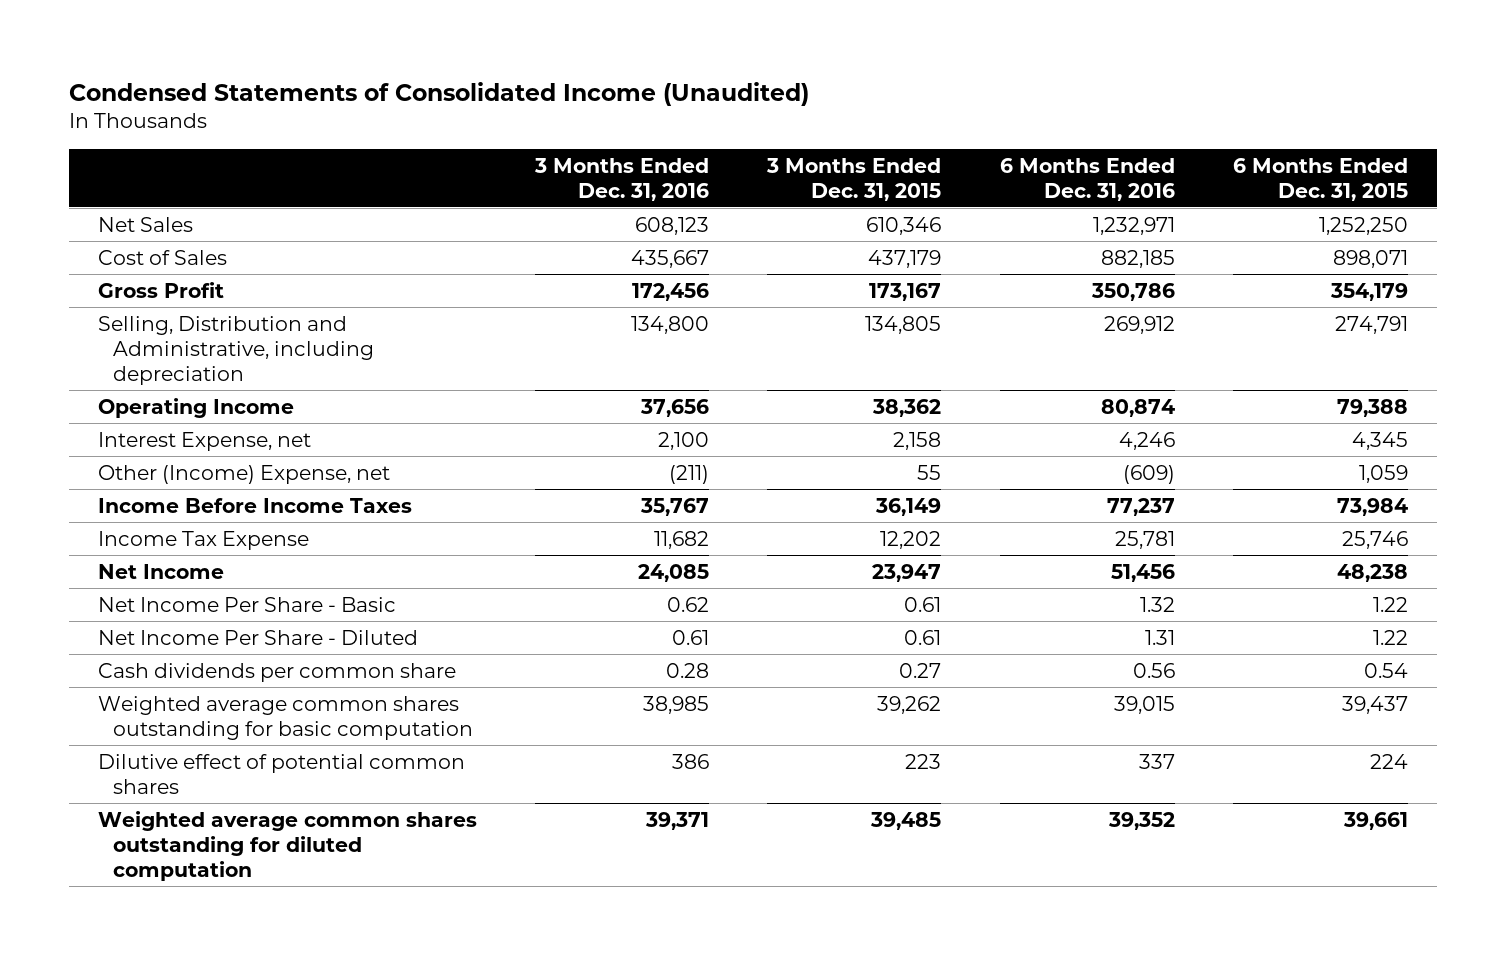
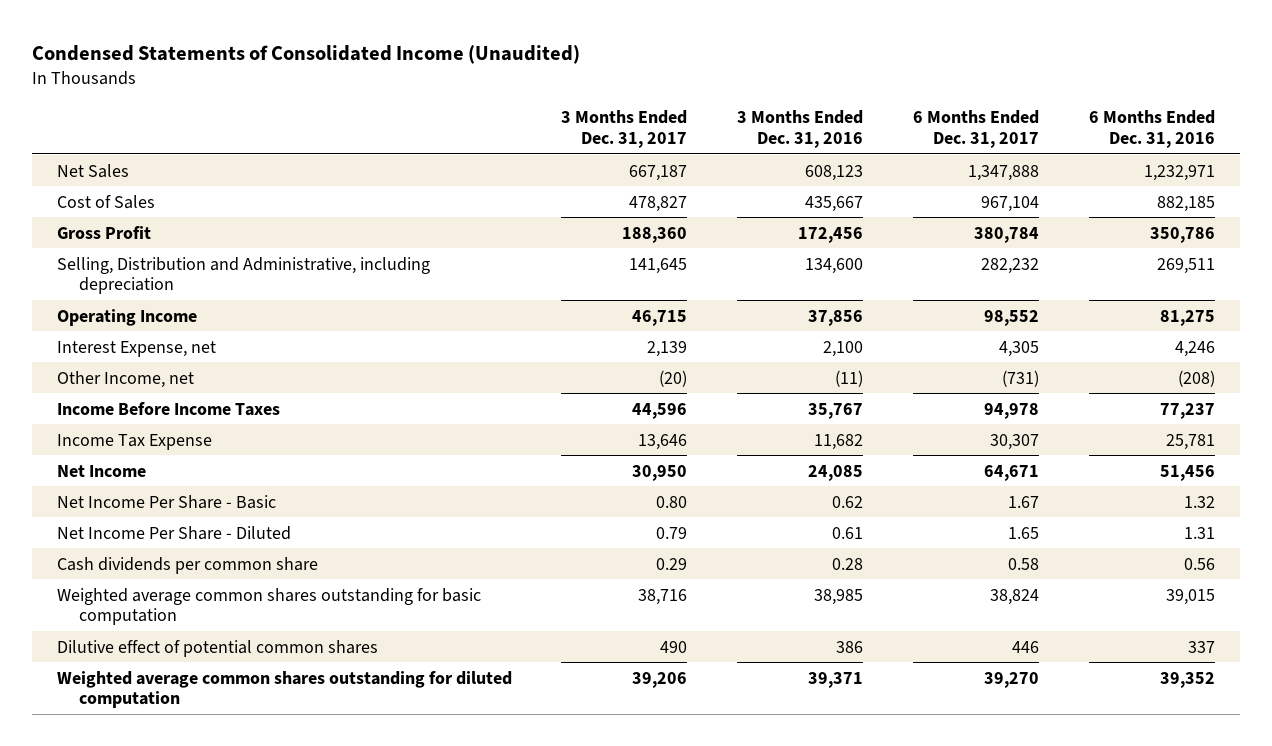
[766,157,942,201] 3 Months Ended Dec. 31, 2015 -> none
[1232,157,1408,201] 6 Months Ended Dec. 31, 2015 -> none
none -> [561,110,688,149] 3 Months Ended Dec. 31, 2017
none -> [913,110,1040,149] 6 Months Ended Dec. 31, 2017
[631,315,710,334] 134,800 -> [805,257,864,274] 134,600
[1103,315,1175,334] 269,912 -> [1157,257,1216,274] 269,511
[640,398,710,417] 37,656 -> [808,309,864,326] 37,856
[1100,398,1175,417] 80,874 -> [1160,309,1216,326] 81,275
[98,464,391,484] Other (Income) Expense, net -> [56,370,194,388] Other Income, net
[669,464,710,484] (211) -> [835,369,864,387] (11)
[1122,464,1175,484] (609) -> [1178,369,1216,387] (208)

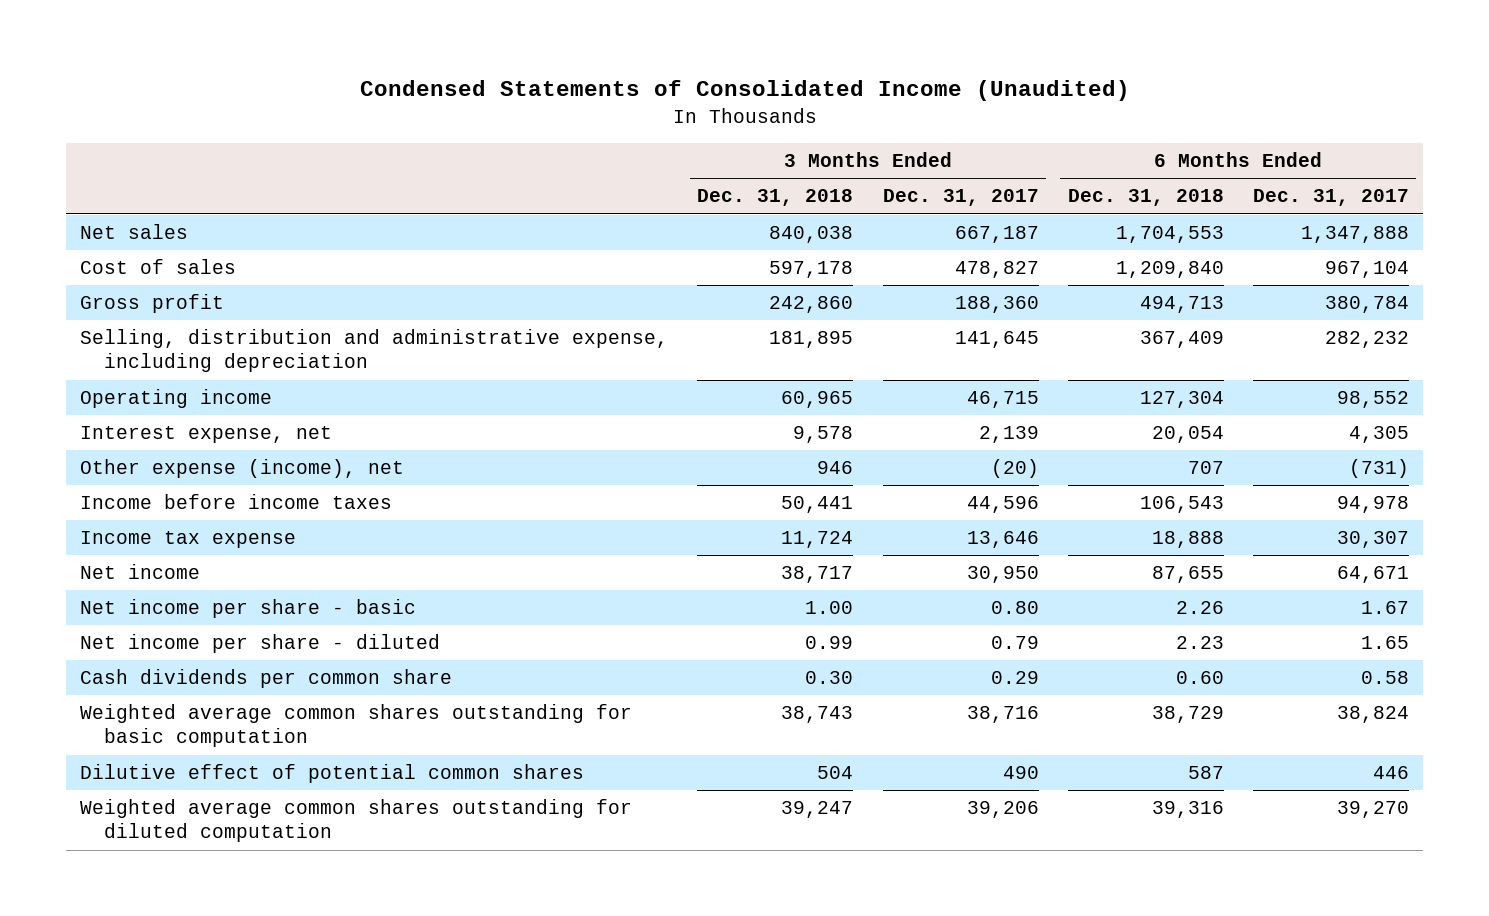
[737,110,864,149] 3 Months Ended Dec. 31, 2016 -> none
[1089,110,1216,149] 6 Months Ended Dec. 31, 2016 -> none
none -> [697,189,854,207] Dec. 31, 2018
none -> [1067,189,1224,207] Dec. 31, 2018
[56,163,129,178] Net Sales -> [80,224,189,240] Net sales
[56,194,155,209] Cost of Sales -> [80,259,237,275] Cost of sales
[56,225,151,239] Gross Profit -> [80,294,225,314] Gross profit
[56,256,430,295] Selling, Distribution and Administrative, including depreciation -> [80,329,669,373] Selling, distribution and administrative expense, including depreciation
[56,308,197,326] Operating Income -> [80,389,273,409] Operating income
[56,340,216,357] Interest Expense, net -> [80,426,333,444] Interest expense, net
[56,370,194,388] Other Income, net -> [80,459,405,479] Other expense (income), net
[56,401,280,416] Income Before Income Taxes -> [80,494,393,510] Income before income taxes
[56,433,212,450] Income Tax Expense -> [80,531,297,549] Income tax expense
[56,464,146,477] Net Income -> [80,564,201,580] Net income
[56,494,276,509] Net Income Per Share - Basic -> [80,599,417,619] Net income per share - basic
[56,525,291,540] Net Income Per Share - Diluted -> [80,634,441,654] Net income per share - diluted

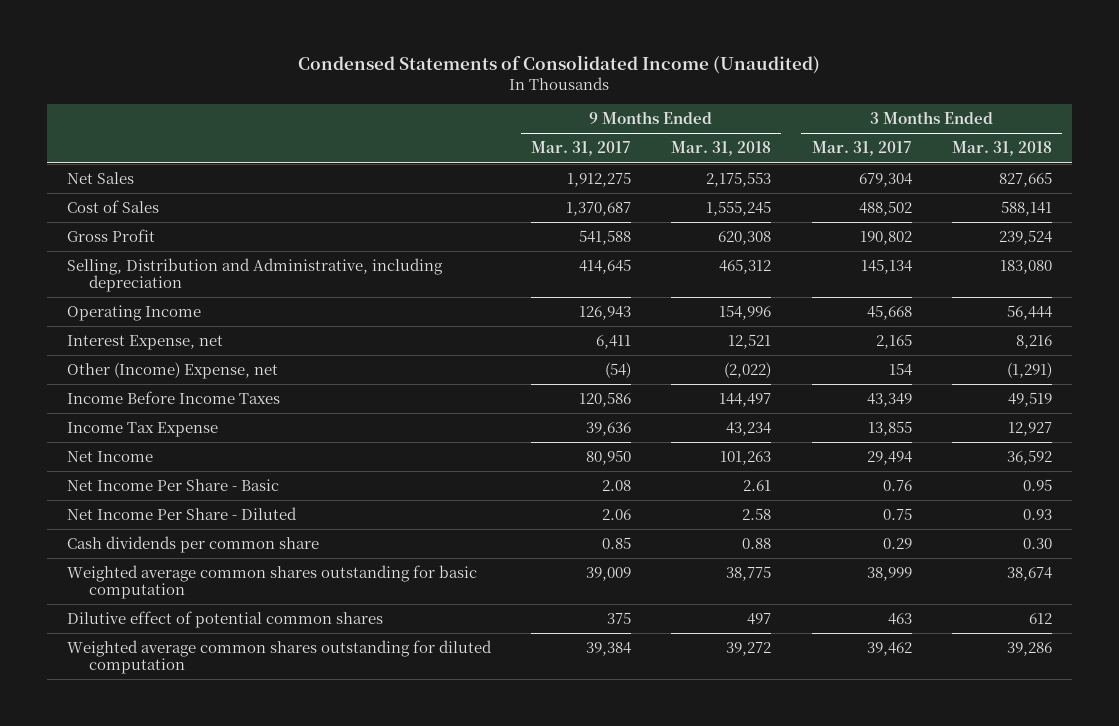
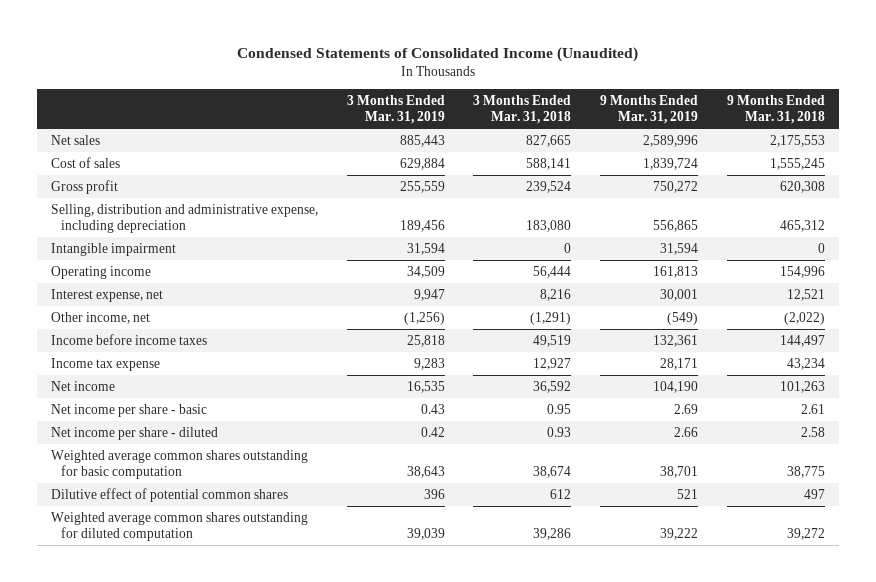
[531,141,632,157] Mar. 31, 2017 -> none
[811,141,912,157] Mar. 31, 2017 -> none
none -> [346,94,445,125] 3 Months Ended Mar. 31, 2019
none -> [599,94,698,125] 9 Months Ended Mar. 31, 2019
[66,535,319,553] Cash dividends per common share -> none
[66,171,134,184] Net Sales -> [51,134,101,145] Net sales
[66,199,159,213] Cost of Sales -> [51,156,121,168] Cost of sales
[66,228,155,242] Gross Profit -> [51,179,119,194] Gross profit
[66,257,443,293] Selling, Distribution and Administrative, including depreciation -> [51,203,319,234] Selling, distribution and administrative expense, including depreciation
none -> [51,242,177,256] Intangible impairment
[66,304,201,321] Operating Income -> [51,265,152,279] Operating income
[66,334,223,350] Interest Expense, net -> [51,288,164,302] Interest expense, net
[66,361,278,379] Other (Income) Expense, net -> [51,311,151,324] Other income, net
[66,390,280,404] Income Before Income Taxes -> [51,333,208,345] Income before income taxes
[66,421,218,437] Income Tax Expense -> [51,357,161,371] Income tax expense
[66,450,153,462] Net Income -> [51,380,116,391] Net income
[66,478,279,491] Net Income Per Share - Basic -> [51,403,208,417] Net income per share - basic
[66,506,297,520] Net Income Per Share - Diluted -> [51,426,219,440] Net income per share - diluted

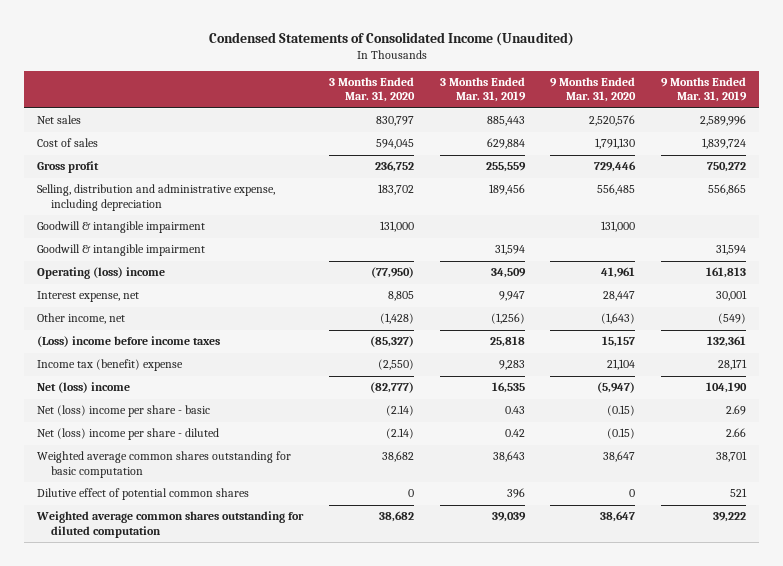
[473,94,572,125] 3 Months Ended Mar. 31, 2018 -> none
[726,94,825,125] 9 Months Ended Mar. 31, 2018 -> none
none -> [329,77,416,103] 3 Months Ended Mar. 31, 2020
none -> [550,77,637,103] 9 Months Ended Mar. 31, 2020
none -> [37,221,206,234] Goodwill & intangible impairment
[51,242,177,256] Intangible impairment -> [37,244,206,257] Goodwill & intangible impairment
[51,265,152,279] Operating income -> [37,267,166,280] Operating (loss) income
[51,333,208,345] Income before income taxes -> [37,336,221,348] (Loss) income before income taxes
[51,357,161,371] Income tax expense -> [37,359,184,372] Income tax (benefit) expense
[51,380,116,391] Net income -> [37,382,131,394] Net (loss) income
[51,403,208,417] Net income per share - basic -> [37,405,211,418] Net (loss) income per share - basic
[51,426,219,440] Net income per share - diluted -> [37,428,220,441] Net (loss) income per share - diluted

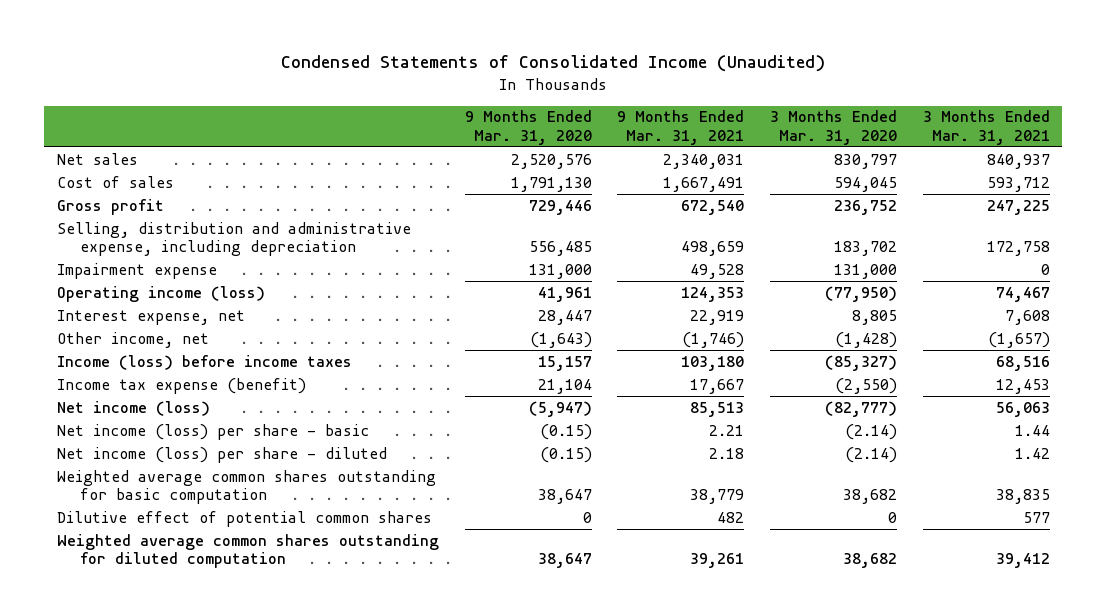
[439,77,526,103] 3 Months Ended Mar. 31, 2019 -> none
[661,77,748,103] 9 Months Ended Mar. 31, 2019 -> none
none -> [617,110,745,145] 9 Months Ended Mar. 31, 2021
none -> [922,110,1050,145] 3 Months Ended Mar. 31, 2021
[37,244,206,257] Goodwill & intangible impairment -> none
[37,221,206,234] Goodwill & intangible impairment -> [56,262,217,279] Impairment expense
[37,267,166,280] Operating (loss) income -> [56,285,265,302] Operating income (loss)
[37,336,221,348] (Loss) income before income taxes -> [56,354,352,370] Income (loss) before income taxes
[37,359,184,372] Income tax (benefit) expense -> [56,377,306,394] Income tax expense (benefit)
[37,382,131,394] Net (loss) income -> [56,400,210,416] Net income (loss)
[37,405,211,418] Net (loss) income per share - basic -> [56,423,369,440] Net income (loss) per share - basic
[37,428,220,441] Net (loss) income per share - diluted -> [56,446,387,463] Net income (loss) per share - diluted

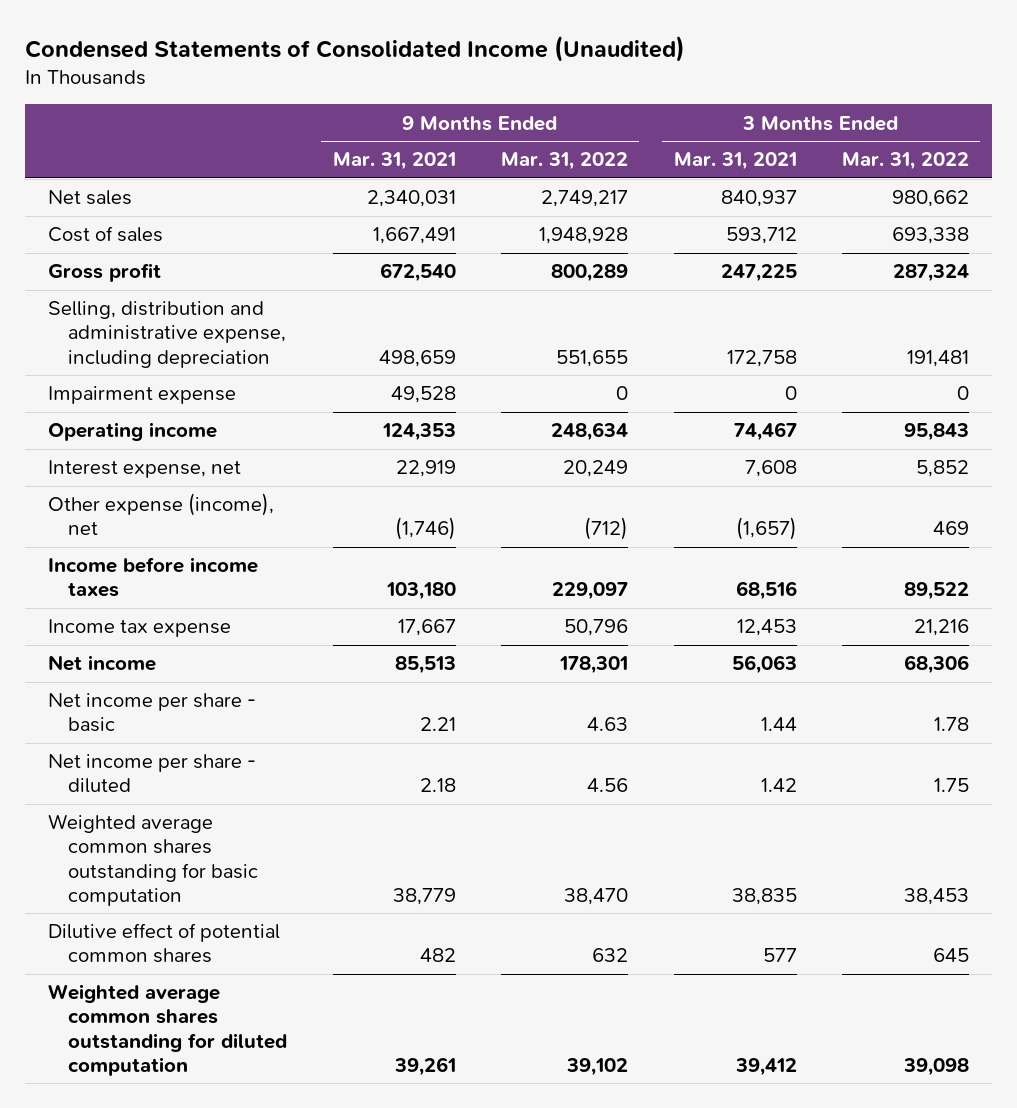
[464,110,592,145] 9 Months Ended Mar. 31, 2020 -> none
[769,110,897,145] 3 Months Ended Mar. 31, 2020 -> none
none -> [501,152,629,171] Mar. 31, 2022
none -> [841,152,969,171] Mar. 31, 2022
[56,285,265,302] Operating income (loss) -> [47,422,217,442] Operating income
[56,331,209,348] Other income, net -> [47,493,274,536] Other expense (income), net
[56,354,352,370] Income (loss) before income taxes -> [47,557,258,598] Income before income taxes
[56,377,306,394] Income tax expense (benefit) -> [47,619,231,638] Income tax expense
[56,400,210,416] Net income (loss) -> [47,655,156,672] Net income
[56,423,369,440] Net income (loss) per share - basic -> [47,693,256,733] Net income per share - basic
[56,446,387,463] Net income (loss) per share - diluted -> [47,754,256,794] Net income per share - diluted

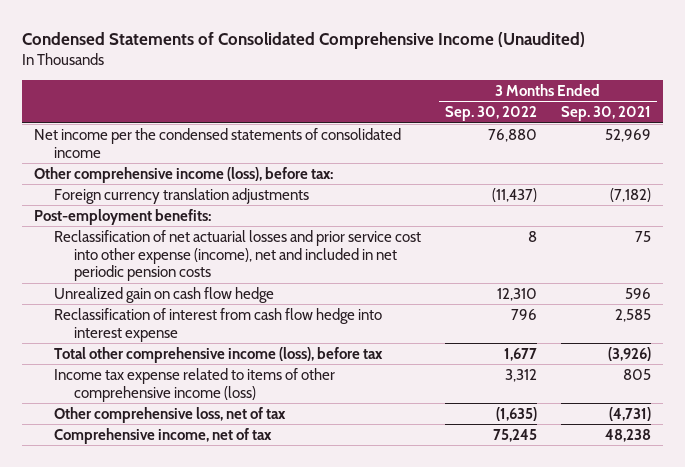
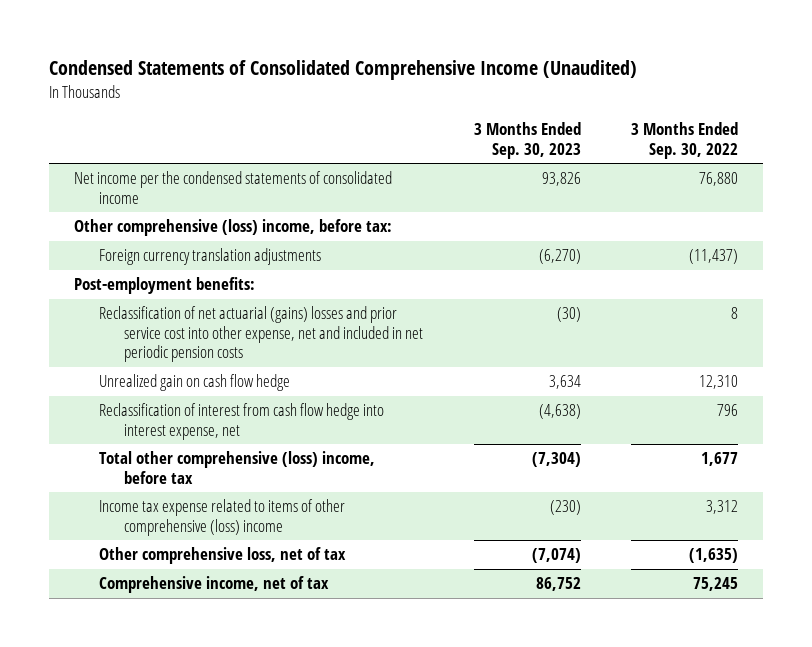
[561,106,652,122] Sep. 30, 2021 -> none
none -> [473,122,581,159] 3 Months Ended Sep. 30, 2023
[33,166,333,183] Other comprehensive income (loss), before tax: -> [74,219,393,237] Other comprehensive (loss) income, before tax:
[53,229,421,282] Reclassification of net actuarial losses and prior service cost into other expense (income), net and included in net periodic pension costs -> [99,306,424,363] Reclassification of net actuarial (gains) losses and prior service cost into other expense, net and included in net periodic pension costs
[53,307,382,342] Reclassification of interest from cash flow hedge into interest expense -> [99,403,385,440] Reclassification of interest from cash flow hedge into interest expense, net
[53,346,383,363] Total other comprehensive income (loss), before tax -> [99,451,376,484] Total other comprehensive (loss) income, before tax
[53,367,335,402] Income tax expense related to items of other comprehensive income (loss) -> [99,499,346,536] Income tax expense related to items of other comprehensive (loss) income

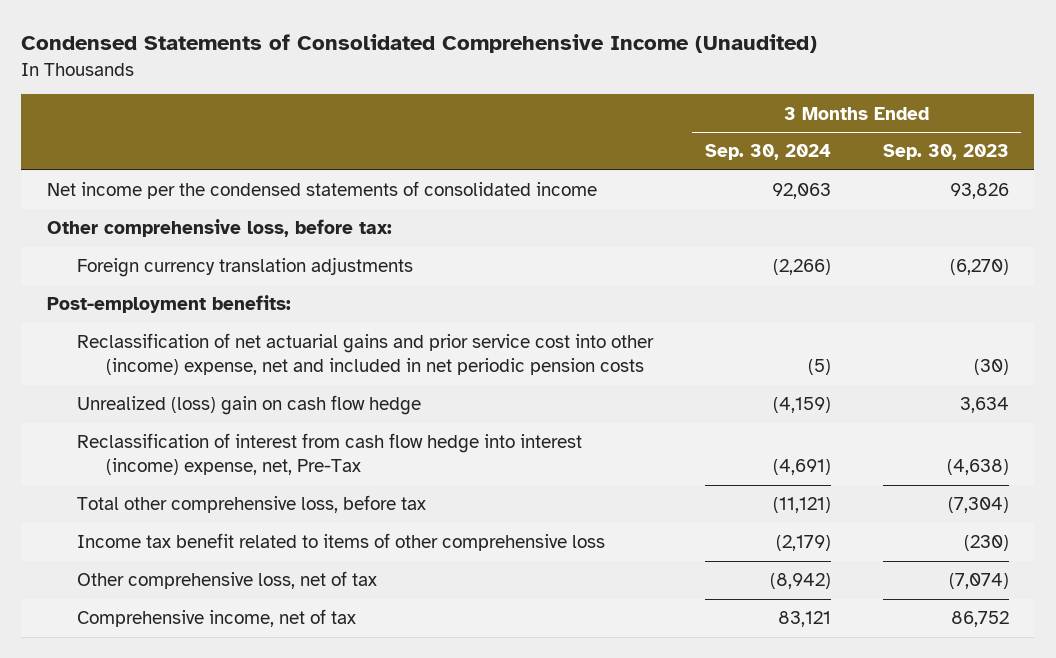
[630,122,738,159] 3 Months Ended Sep. 30, 2022 -> none
none -> [704,144,831,161] Sep. 30, 2024
[74,219,393,237] Other comprehensive (loss) income, before tax: -> [47,219,393,238] Other comprehensive loss, before tax:
[99,306,424,363] Reclassification of net actuarial (gains) losses and prior service cost into other expense, net and included in net periodic pension costs -> [76,333,654,376] Reclassification of net actuarial gains and prior service cost into other (income) expense, net and included in net periodic pension costs
[99,374,291,392] Unrealized gain on cash flow hedge -> [76,395,421,416] Unrealized (loss) gain on cash flow hedge
[99,403,385,440] Reclassification of interest from cash flow hedge into interest expense, net -> [76,433,582,476] Reclassification of interest from cash flow hedge into interest (income) expense, net, Pre-Tax
[99,451,376,484] Total other comprehensive (loss) income, before tax -> [76,495,426,514] Total other comprehensive loss, before tax
[99,499,346,536] Income tax expense related to items of other comprehensive (loss) income -> [76,533,605,552] Income tax benefit related to items of other comprehensive loss

